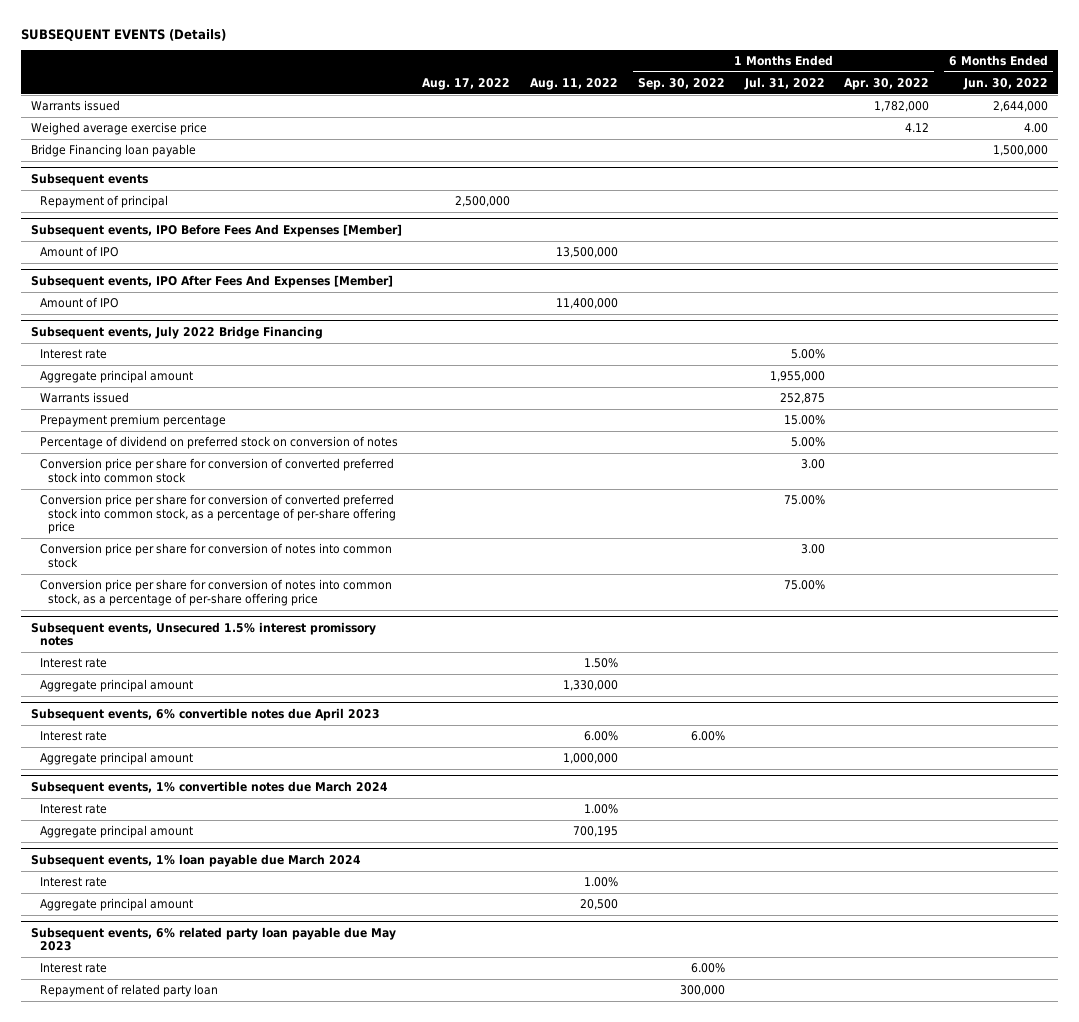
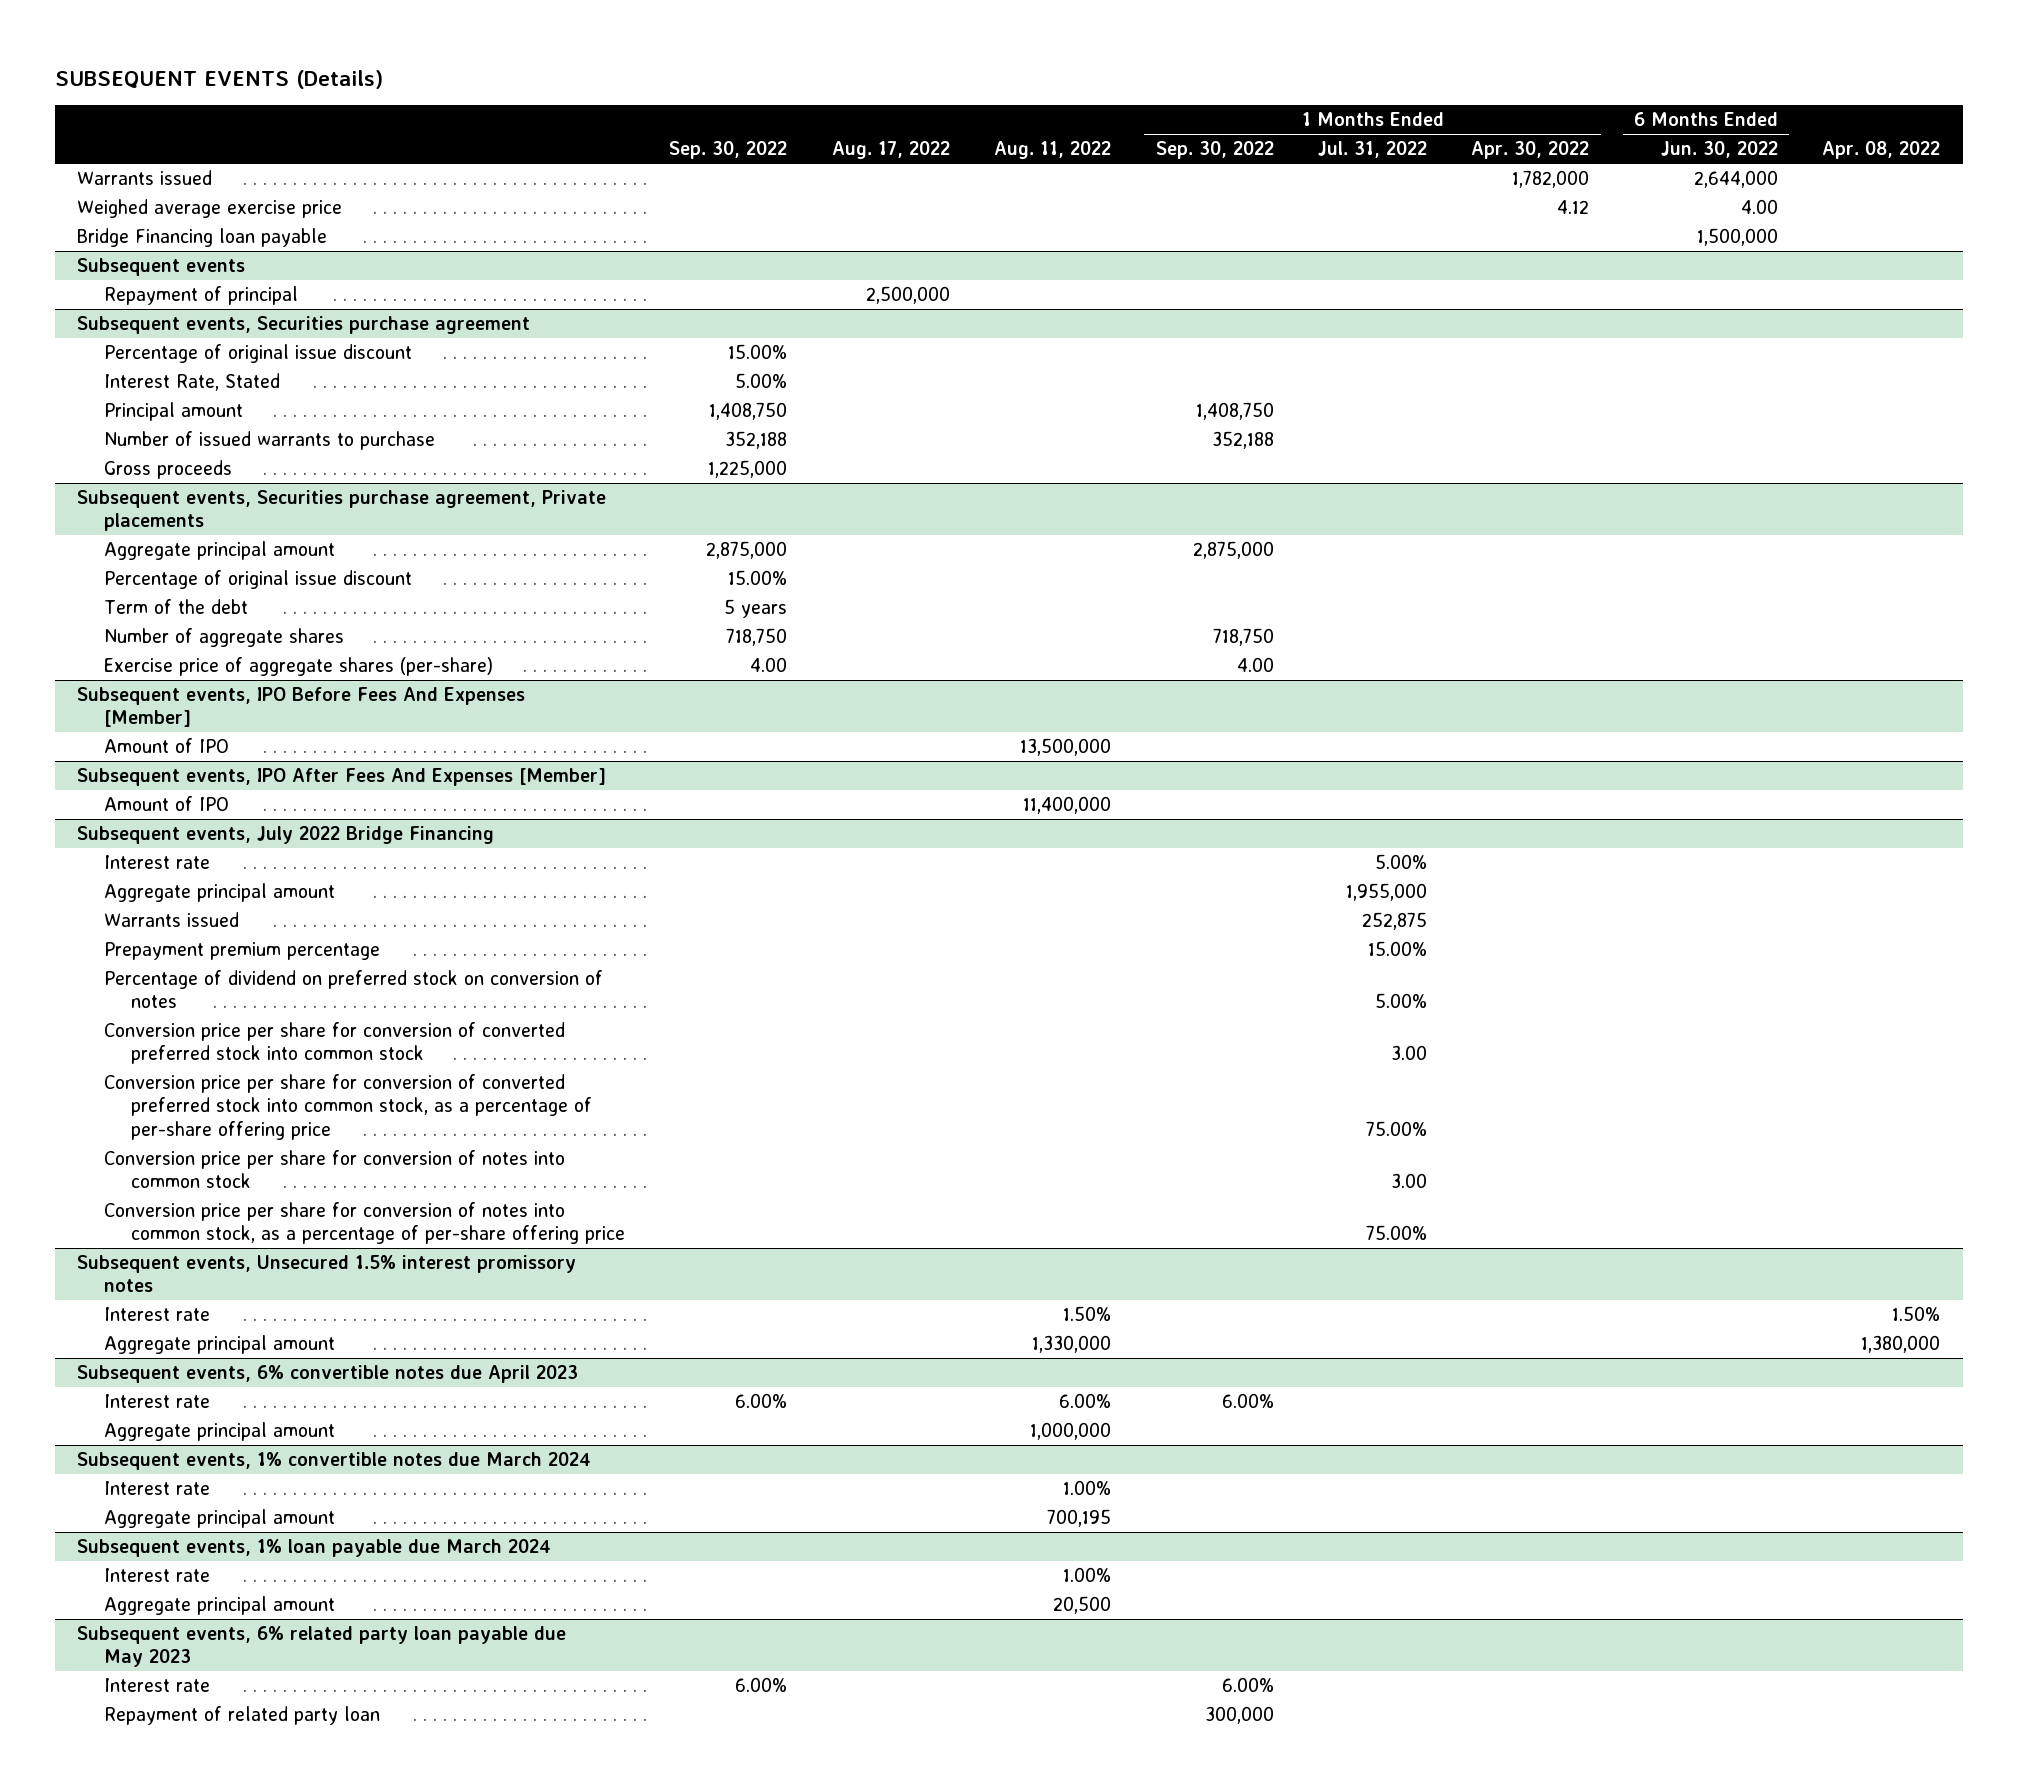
none -> [669,141,788,160] Sep. 30, 2022
none -> [1822,141,1941,160] Apr. 08, 2022
none -> [77,316,531,335] Subsequent events, Securities purchase agreement
none -> [104,344,413,364] Percentage of original issue discount
none -> [104,373,281,392] Interest Rate, Stated
none -> [104,402,244,422] Principal amount
none -> [104,431,436,451] Number of issued warrants to purchase
none -> [104,460,233,480] Gross proceeds
none -> [77,490,607,532] Subsequent events, Securities purchase agreement, Private placements
none -> [104,541,336,561] Aggregate principal amount
none -> [104,570,413,590] Percentage of original issue discount
none -> [104,599,249,615] Term of the debt
none -> [104,628,345,648] Number of aggregate shares
none -> [104,657,494,677] Exercise price of aggregate shares (per-share)

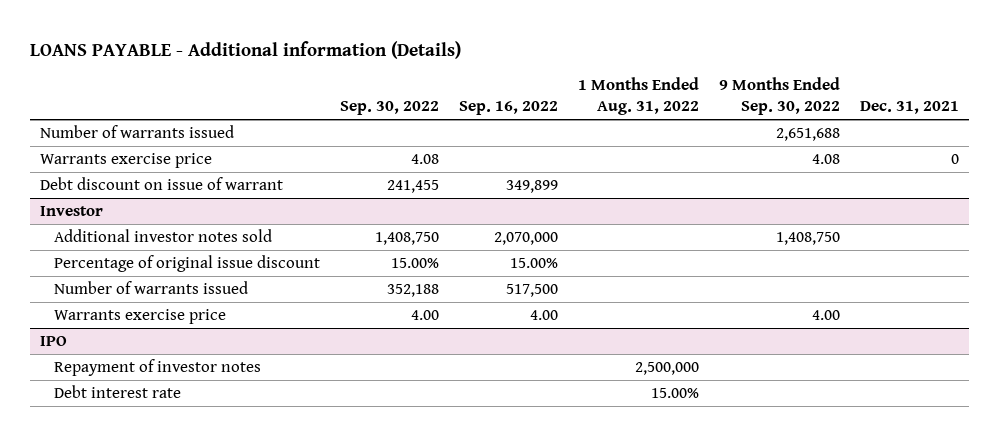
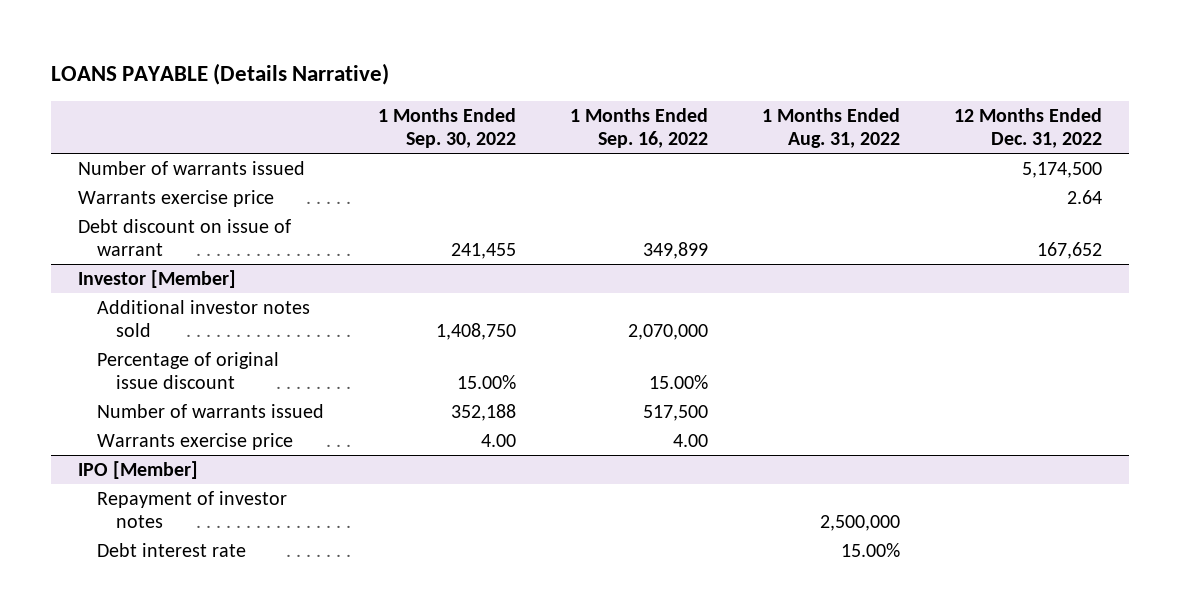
[30,40,462,59] LOANS PAYABLE - Additional information (Details) -> [50,63,389,86] LOANS PAYABLE (Details Narrative)
[340,101,440,116] Sep. 30, 2022 -> none
[459,101,559,116] Sep. 16, 2022 -> none
[719,77,841,116] 9 Months Ended Sep. 30, 2022 -> none
[860,101,960,115] Dec. 31, 2021 -> none
none -> [377,107,516,149] 1 Months Ended Sep. 30, 2022
none -> [570,107,709,149] 1 Months Ended Sep. 16, 2022
none -> [954,107,1103,149] 12 Months Ended Dec. 31, 2022
[40,206,104,217] Investor -> [77,269,236,288] Investor [Member]
[40,336,68,347] IPO -> [77,460,198,479] IPO [Member]

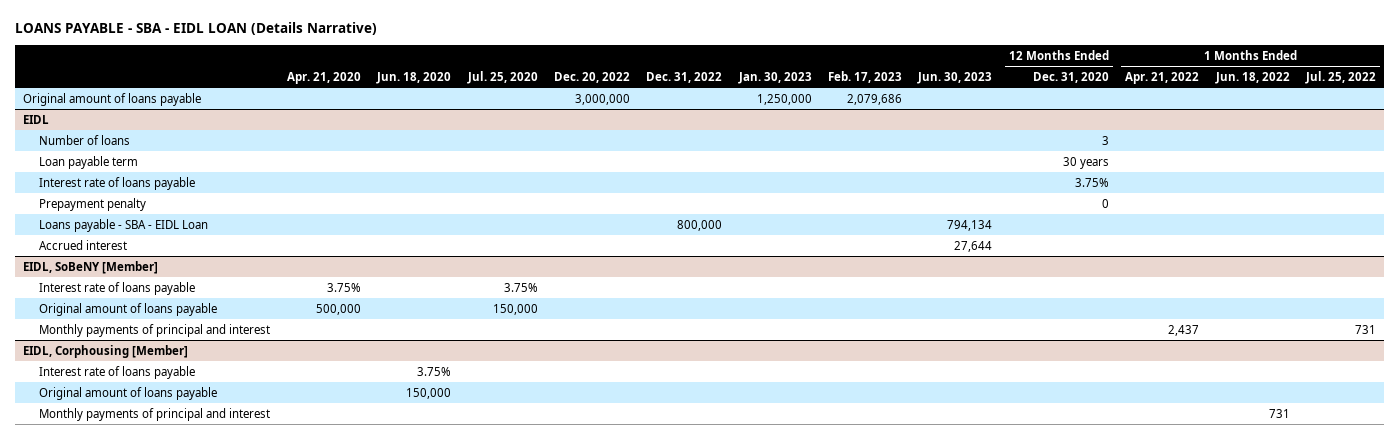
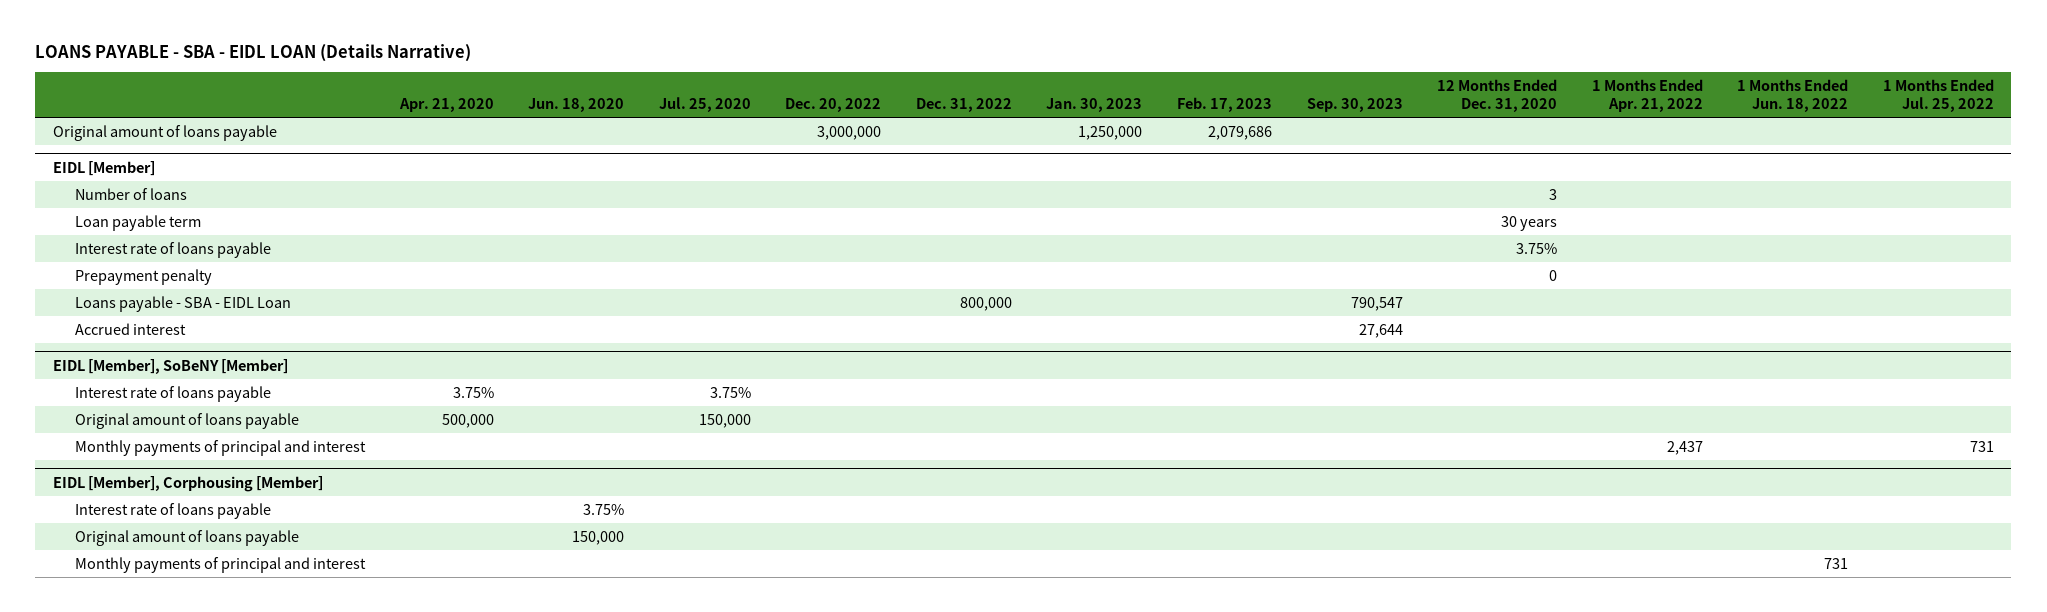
[917,72,993,85] Jun. 30, 2023 -> none
none -> [1306,98,1403,113] Sep. 30, 2023
[23,114,50,124] EIDL -> [52,160,155,176] EIDL [Member]
[23,260,159,274] EIDL, SoBeNY [Member] -> [52,358,288,374] EIDL [Member], SoBeNY [Member]
[23,344,189,358] EIDL, Corphousing [Member] -> [52,475,323,492] EIDL [Member], Corphousing [Member]

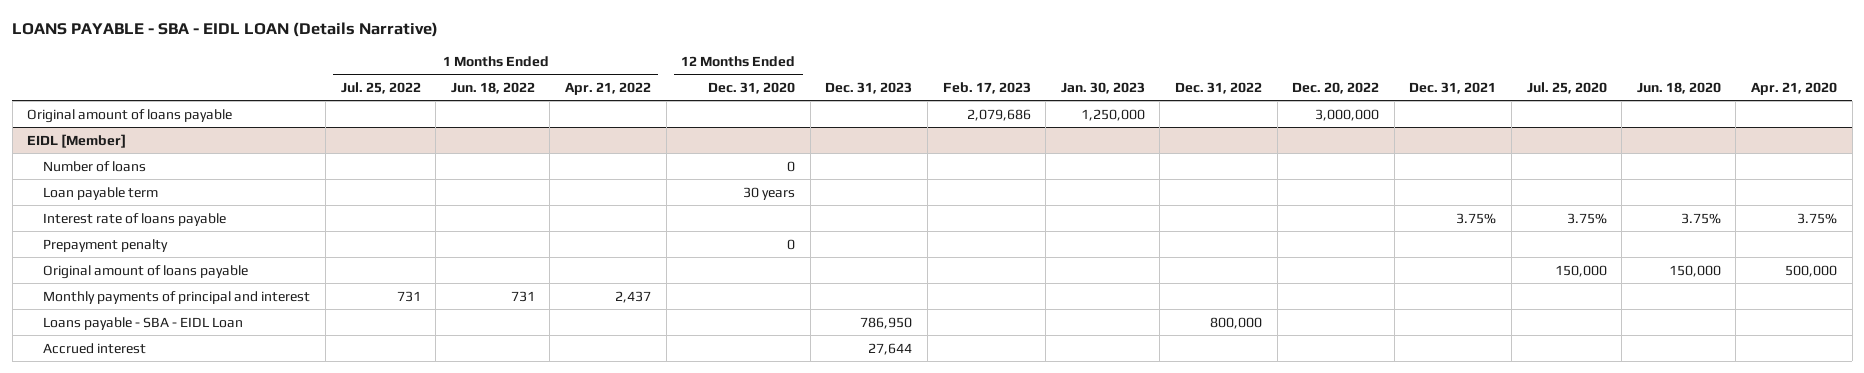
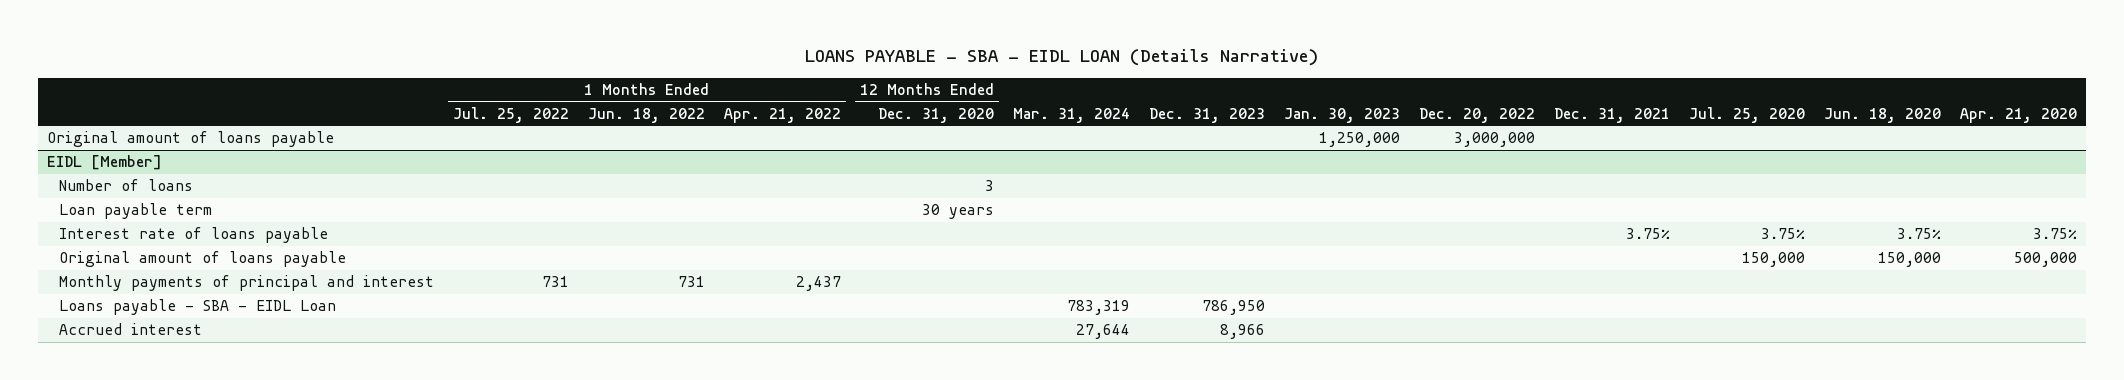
[942,81,1031,94] Feb. 17, 2023 -> none
[1174,81,1262,94] Dec. 31, 2022 -> none
none -> [1012,107,1130,123] Mar. 31, 2024
[787,160,796,172] 0 -> [985,180,995,192] 3
[43,238,169,252] Prepayment penalty -> none
[868,342,913,355] 27,644 -> [1219,324,1265,340] 8,966

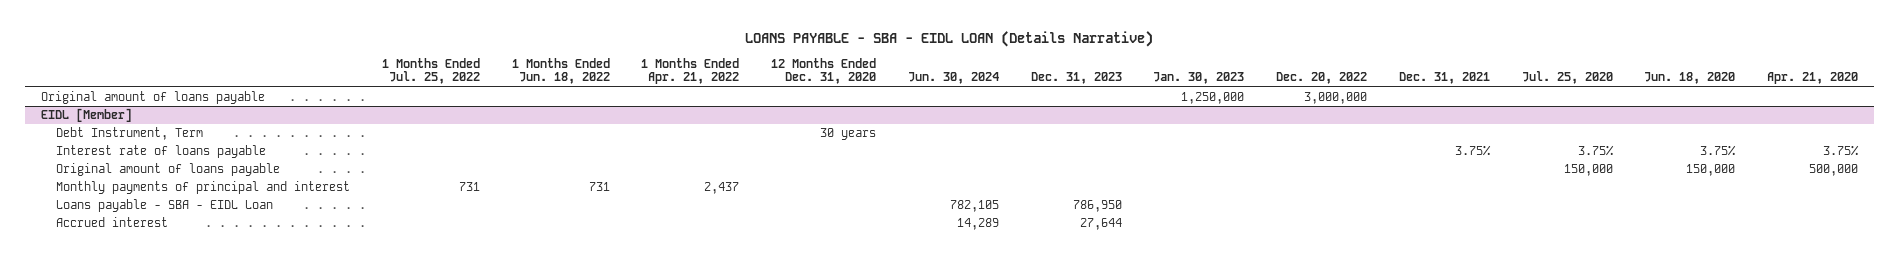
[1012,107,1130,123] Mar. 31, 2024 -> none
none -> [907,72,999,85] Jun. 30, 2024
[59,179,194,192] Number of loans -> none
[59,203,213,220] Loan payable term -> [56,127,204,141] Debt Instrument, Term
[1219,324,1265,340] 8,966 -> [1079,218,1122,231] 27,644

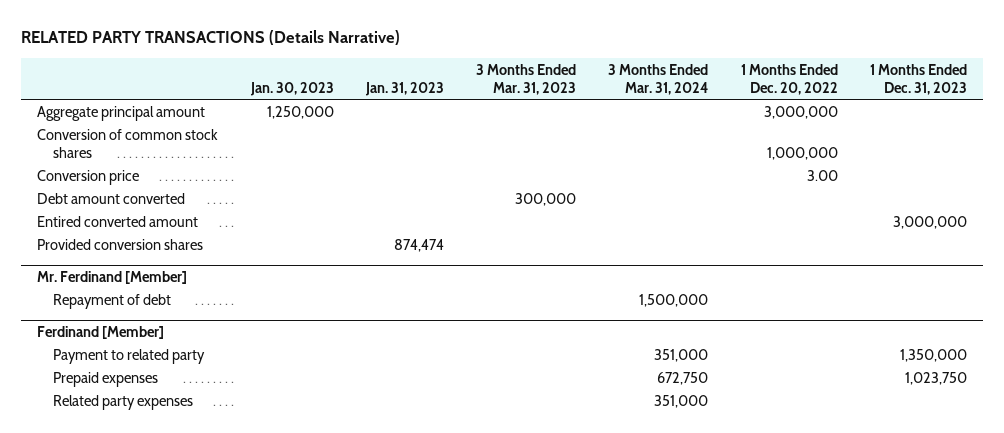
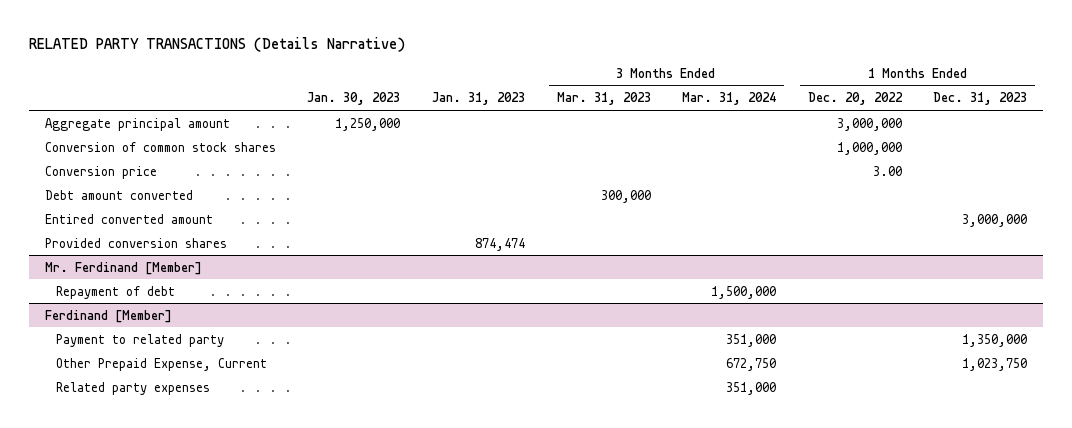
[53,371,159,387] Prepaid expenses -> [55,357,267,371] Other Prepaid Expense, Current

